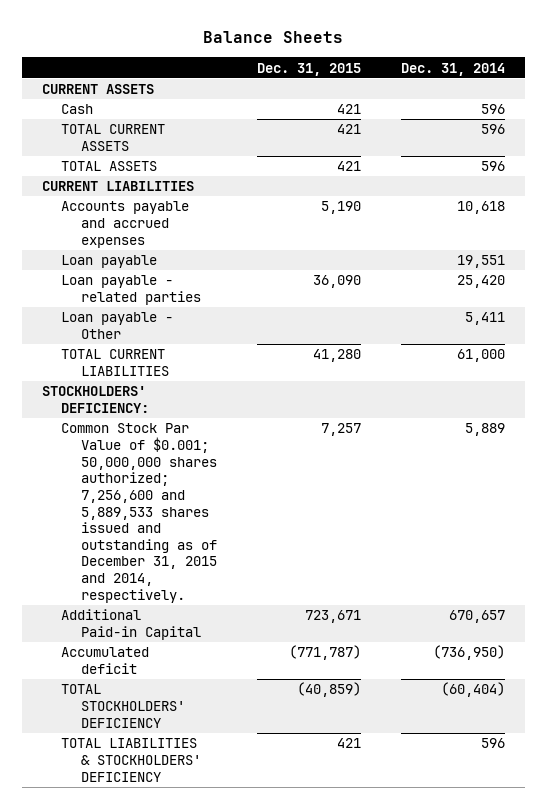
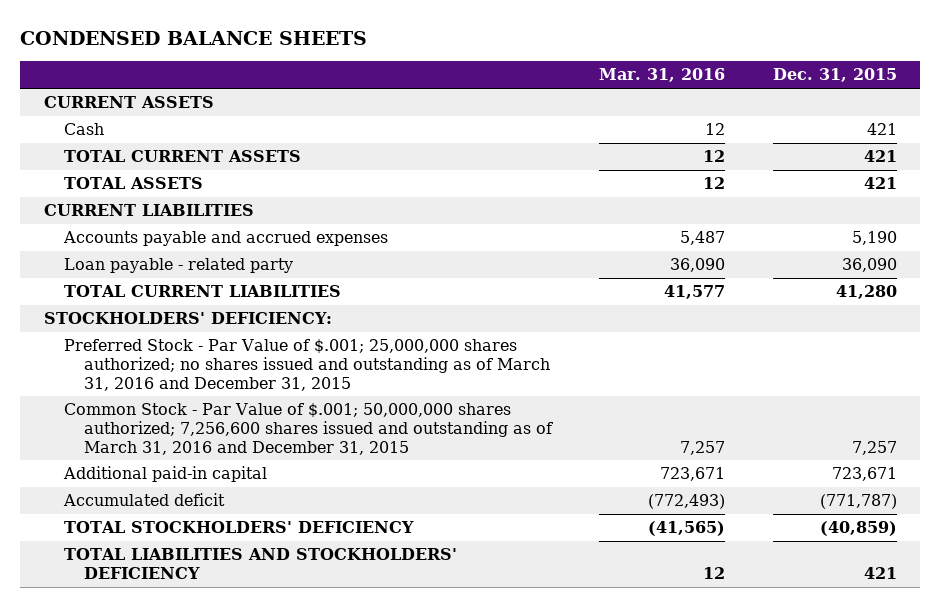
[203,31,344,44] Balance Sheets -> [20,31,368,46] CONDENSED BALANCE SHEETS
[401,62,506,76] Dec. 31, 2014 -> none
none -> [599,68,726,83] Mar. 31, 2016
[61,255,158,269] Loan payable -> none
[61,312,174,339] Loan payable - Other -> none
[61,275,201,305] Loan payable - related parties -> [63,258,293,274] Loan payable - related party
none -> [63,339,550,391] Preferred Stock - Par Value of $.001; 25,000,000 shares authorized; no shares issued and outstanding as of March 31, 2016 and December 31, 2015
[61,423,217,603] Common Stock Par Value of $0.001; 50,000,000 shares authorized; 7,256,600 and 5,889,533 shares issued and outstanding as of December 31, 2015 and 2014, respectively. -> [63,403,553,455] Common Stock - Par Value of $.001; 50,000,000 shares authorized; 7,256,600 shares issued and outstanding as of March 31, 2016 and December 31, 2015
[61,609,201,640] Additional Paid-in Capital -> [62,466,267,483] Additional paid-in capital
[61,738,201,782] TOTAL LIABILITIES & STOCKHOLDERS' DEFICIENCY -> [63,548,457,580] TOTAL LIABILITIES AND STOCKHOLDERS' DEFICIENCY

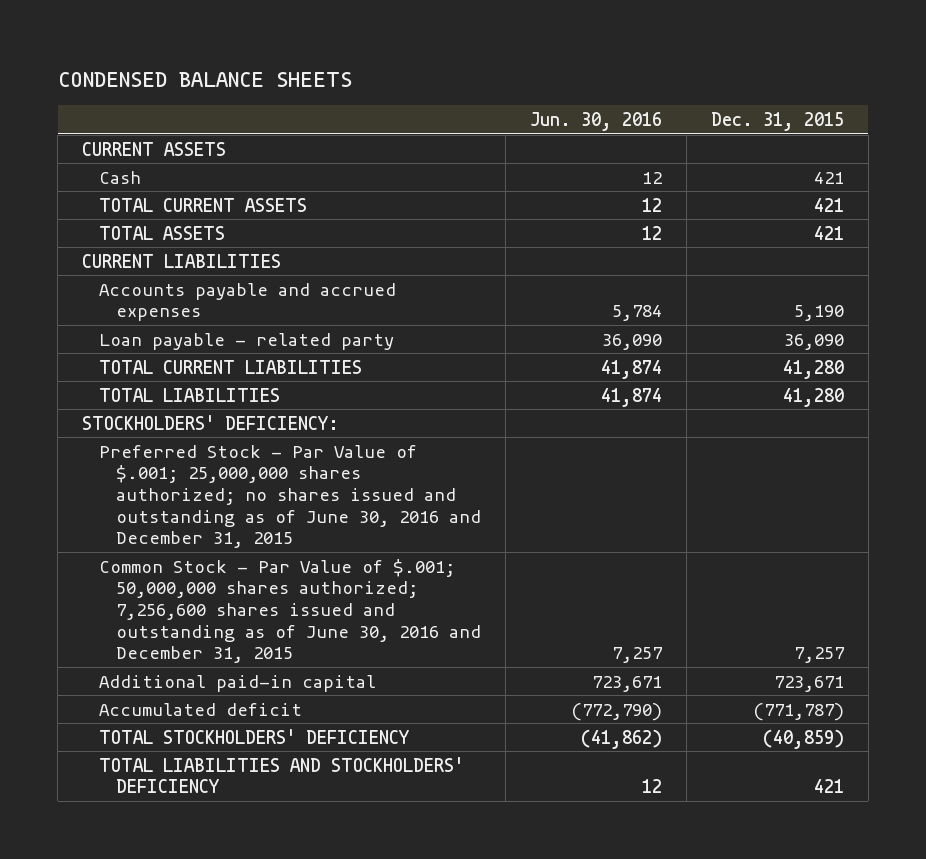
[599,68,726,83] Mar. 31, 2016 -> none
none -> [529,112,662,132] Jun. 30, 2016
none -> [98,387,280,402] TOTAL LIABILITIES
[63,339,550,391] Preferred Stock - Par Value of $.001; 25,000,000 shares authorized; no shares issued and outstanding as of March 31, 2016 and December 31, 2015 -> [98,444,481,549] Preferred Stock - Par Value of $.001; 25,000,000 shares authorized; no shares issued and outstanding as of June 30, 2016 and December 31, 2015
[63,403,553,455] Common Stock - Par Value of $.001; 50,000,000 shares authorized; 7,256,600 shares issued and outstanding as of March 31, 2016 and December 31, 2015 -> [98,558,481,664] Common Stock - Par Value of $.001; 50,000,000 shares authorized; 7,256,600 shares issued and outstanding as of June 30, 2016 and December 31, 2015

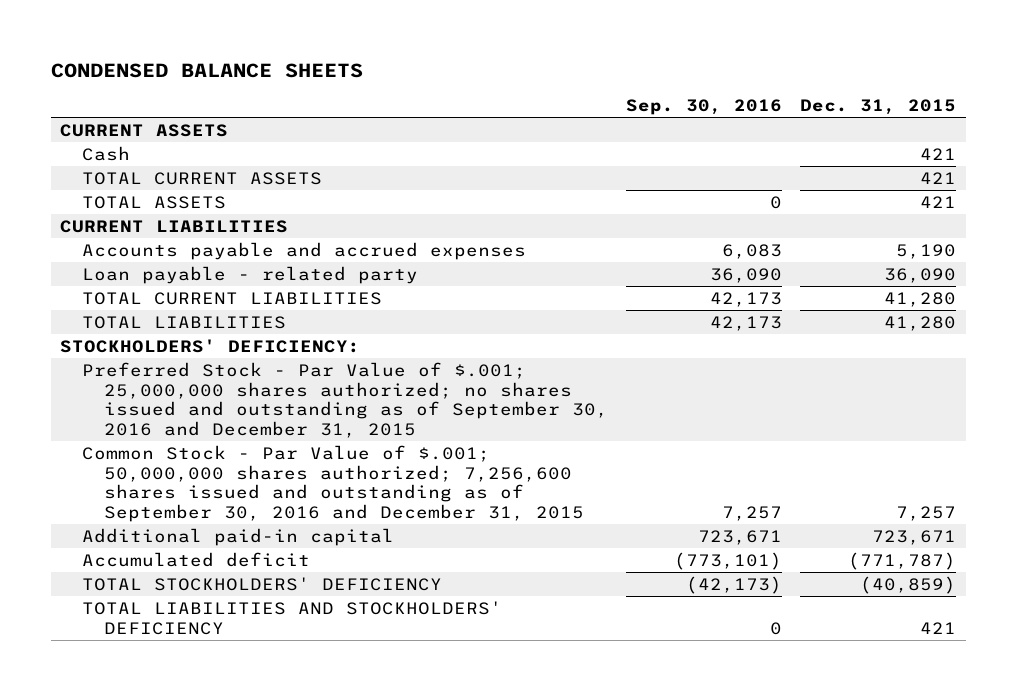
[529,112,662,132] Jun. 30, 2016 -> none
none -> [625,99,782,116] Sep. 30, 2016
[98,444,481,549] Preferred Stock - Par Value of $.001; 25,000,000 shares authorized; no shares issued and outstanding as of June 30, 2016 and December 31, 2015 -> [81,361,608,439] Preferred Stock - Par Value of $.001; 25,000,000 shares authorized; no shares issued and outstanding as of September 30, 2016 and December 31, 2015
[98,558,481,664] Common Stock - Par Value of $.001; 50,000,000 shares authorized; 7,256,600 shares issued and outstanding as of June 30, 2016 and December 31, 2015 -> [81,444,584,523] Common Stock - Par Value of $.001; 50,000,000 shares authorized; 7,256,600 shares issued and outstanding as of September 30, 2016 and December 31, 2015

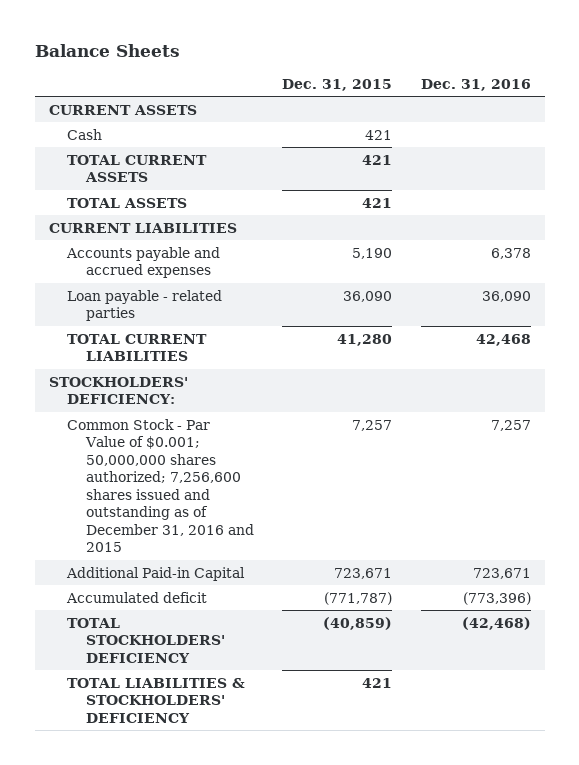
[50,62,363,78] CONDENSED BALANCE SHEETS -> [34,43,180,57] Balance Sheets
[625,99,782,116] Sep. 30, 2016 -> none
none -> [420,78,531,91] Dec. 31, 2016
[81,265,418,284] Loan payable - related party -> [67,289,223,322] Loan payable - related parties
[81,315,286,329] TOTAL LIABILITIES -> none
[81,361,608,439] Preferred Stock - Par Value of $.001; 25,000,000 shares authorized; no shares issued and outstanding as of September 30, 2016 and December 31, 2015 -> none
[81,444,584,523] Common Stock - Par Value of $.001; 50,000,000 shares authorized; 7,256,600 shares issued and outstanding as of September 30, 2016 and December 31, 2015 -> [67,418,254,553] Common Stock - Par Value of $0.001; 50,000,000 shares authorized; 7,256,600 shares issued and outstanding as of December 31, 2016 and 2015
[81,527,394,546] Additional paid-in capital -> [66,566,246,581] Additional Paid-in Capital
[81,600,502,635] TOTAL LIABILITIES AND STOCKHOLDERS' DEFICIENCY -> [67,677,246,723] TOTAL LIABILITIES & STOCKHOLDERS' DEFICIENCY

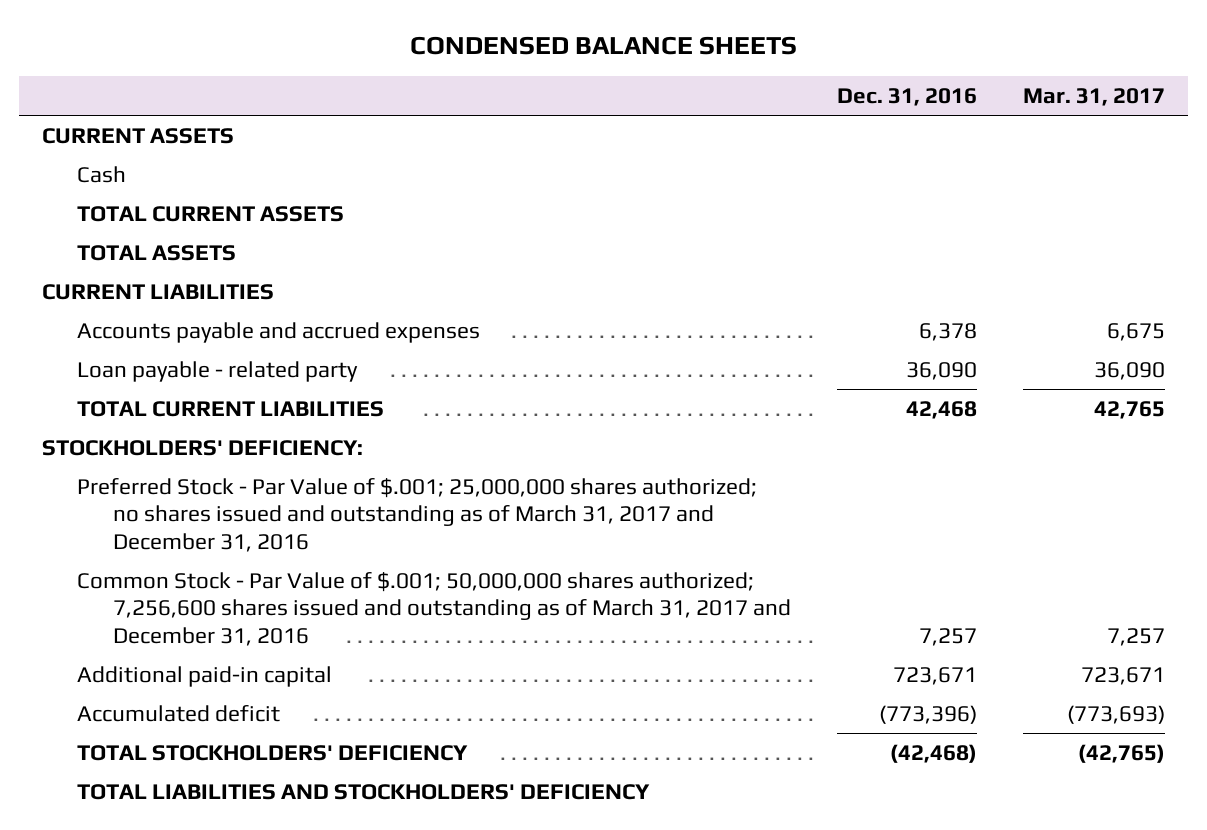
[34,43,180,57] Balance Sheets -> [409,35,797,55] CONDENSED BALANCE SHEETS
[282,78,393,91] Dec. 31, 2015 -> none
none -> [1023,87,1166,106] Mar. 31, 2017
[67,289,223,322] Loan payable - related parties -> [77,360,359,382] Loan payable - related party
none -> [77,477,758,552] Preferred Stock - Par Value of $.001; 25,000,000 shares authorized; no shares issued and outstanding as of March 31, 2017 and December 31, 2016
[67,418,254,553] Common Stock - Par Value of $0.001; 50,000,000 shares authorized; 7,256,600 shares issued and outstanding as of December 31, 2016 and 2015 -> [77,571,791,646] Common Stock - Par Value of $.001; 50,000,000 shares authorized; 7,256,600 shares issued and outstanding as of March 31, 2017 and December 31, 2016
[66,566,246,581] Additional Paid-in Capital -> [77,665,333,687] Additional paid-in capital
[67,677,246,723] TOTAL LIABILITIES & STOCKHOLDERS' DEFICIENCY -> [77,783,651,800] TOTAL LIABILITIES AND STOCKHOLDERS' DEFICIENCY

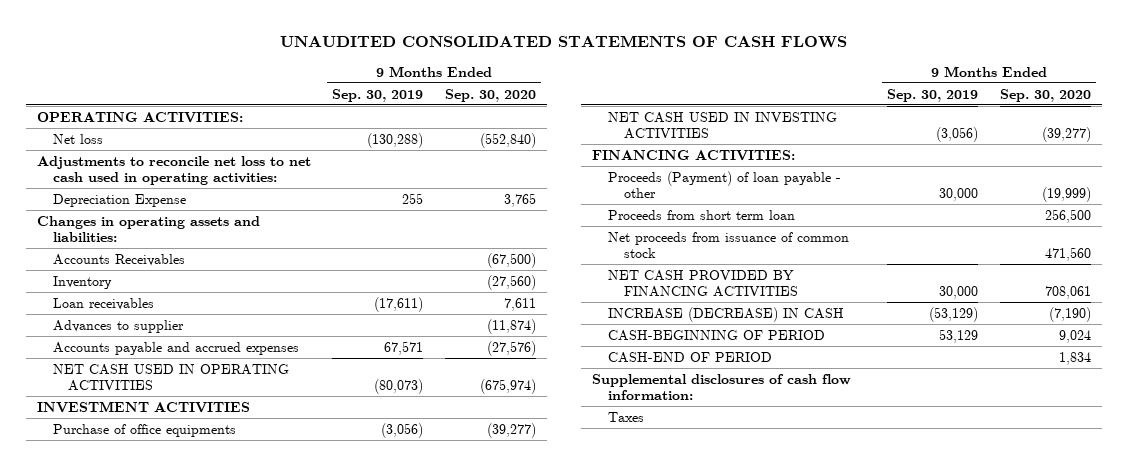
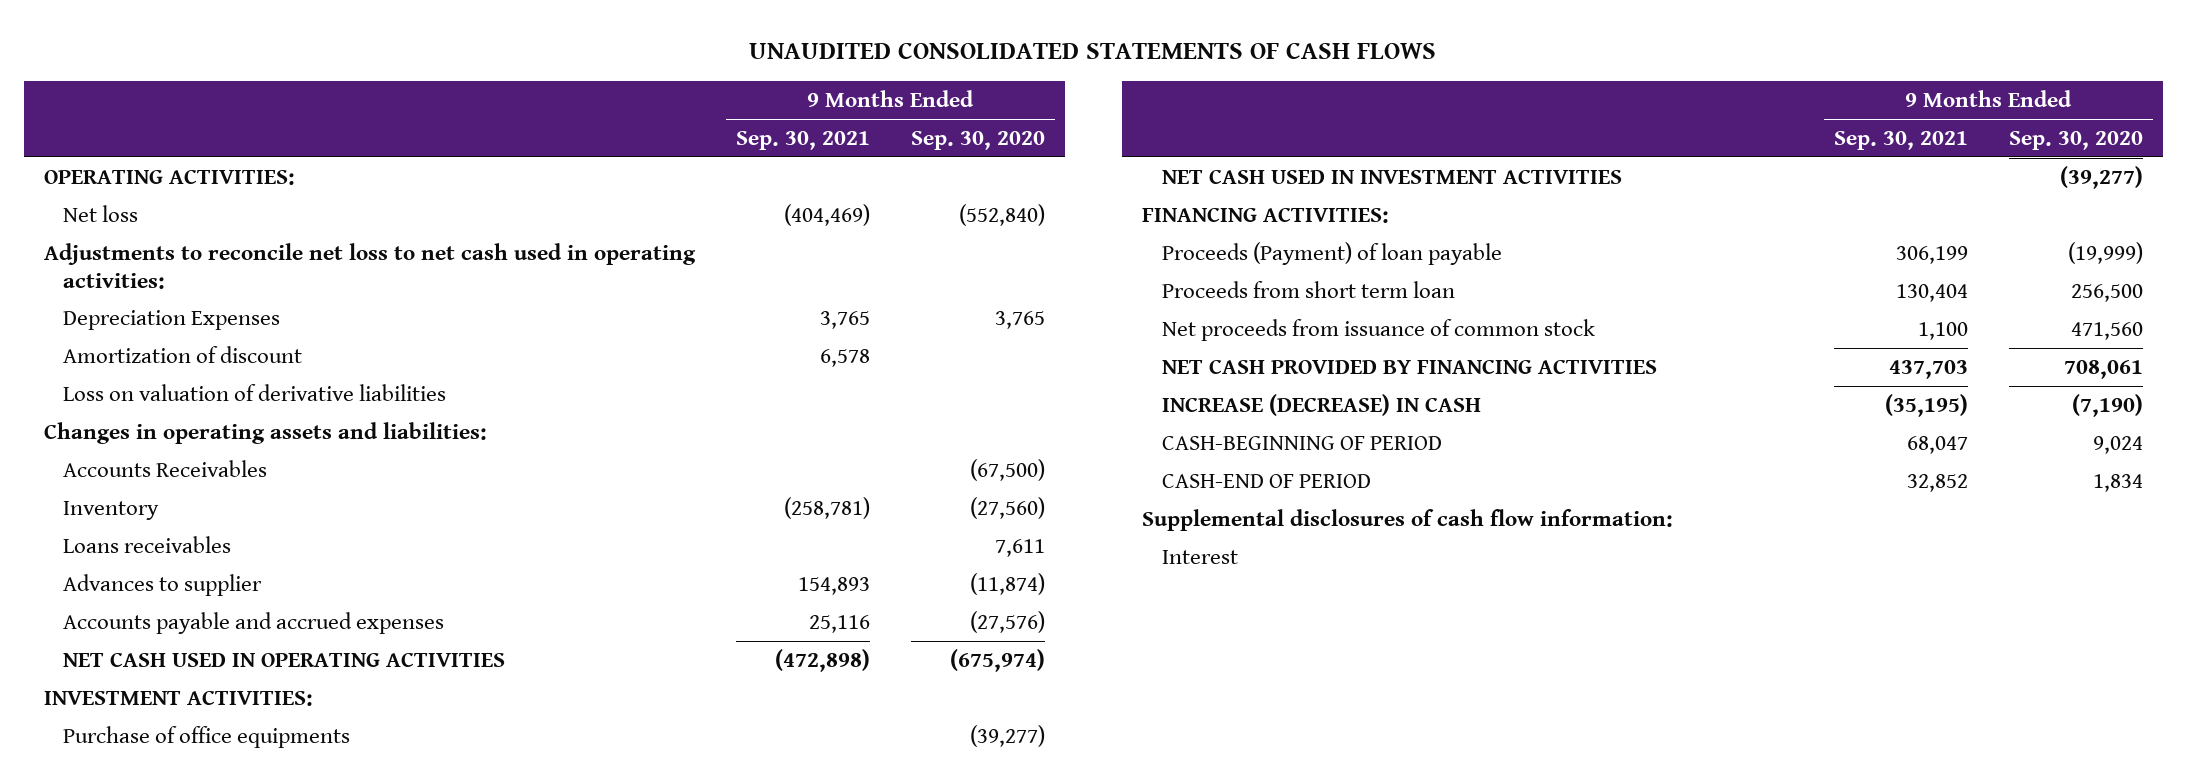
[332,88,424,102] Sep. 30, 2019 -> none
none -> [735,131,870,151] Sep. 30, 2021
[52,193,186,207] Depreciation Expense -> [63,309,281,330] Depreciation Expenses
none -> [63,345,303,363] Amortization of discount
none -> [63,383,447,401] Loss on valuation of derivative liabilities
[52,297,154,310] Loan receivables -> [63,535,232,553] Loans receivables
[36,400,250,413] INVESTMENT ACTIVITIES -> [43,689,313,706] INVESTMENT ACTIVITIES:
[607,111,837,139] NET CASH USED IN INVESTING ACTIVITIES -> [1161,168,1622,184] NET CASH USED IN INVESTMENT ACTIVITIES
[607,170,841,198] Proceeds (Payment) of loan payable - other -> [1161,241,1502,265] Proceeds (Payment) of loan payable
[607,411,644,422] Taxes -> none
none -> [1161,549,1238,564] Interest

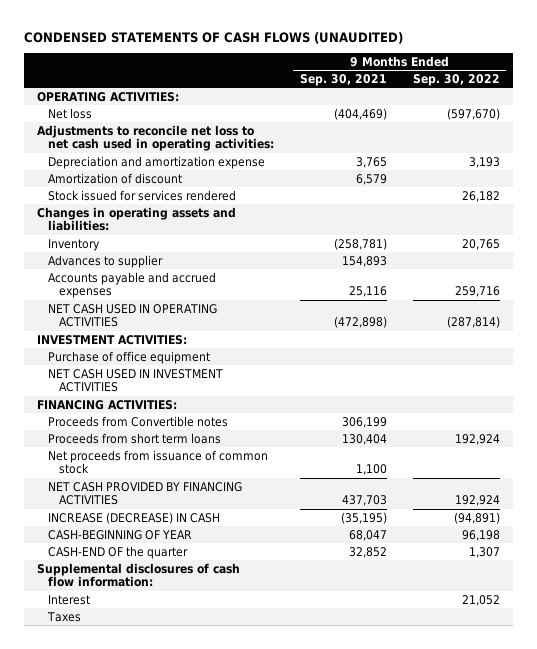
[749,41,1437,59] UNAUDITED CONSOLIDATED STATEMENTS OF CASH FLOWS -> [23,31,403,44] CONDENSED STATEMENTS OF CASH FLOWS (UNAUDITED)
[910,131,1045,151] Sep. 30, 2020 -> none
none -> [412,73,500,86] Sep. 30, 2022
[63,383,447,401] Loss on valuation of derivative liabilities -> none
[63,309,281,330] Depreciation Expenses -> [47,155,265,169] Depreciation and amortization expense
[819,348,870,367] 6,578 -> [355,173,387,185] 6,579
none -> [47,189,236,201] Stock issued for services rendered
[63,459,268,477] Accounts Receivables -> none
[63,535,232,553] Loans receivables -> none
[63,725,351,748] Purchase of office equipments -> [47,350,210,364] Purchase of office equipment
[1161,241,1502,265] Proceeds (Payment) of loan payable -> [47,415,228,427] Proceeds from Convertible notes
[1161,280,1455,298] Proceeds from short term loan -> [47,432,221,444] Proceeds from short term loans
[1161,435,1442,450] CASH-BEGINNING OF PERIOD -> [47,529,192,540] CASH-BEGINNING OF YEAR
[1161,473,1371,488] CASH-END OF PERIOD -> [47,545,188,559] CASH-END OF the quarter
none -> [46,611,81,622] Taxes

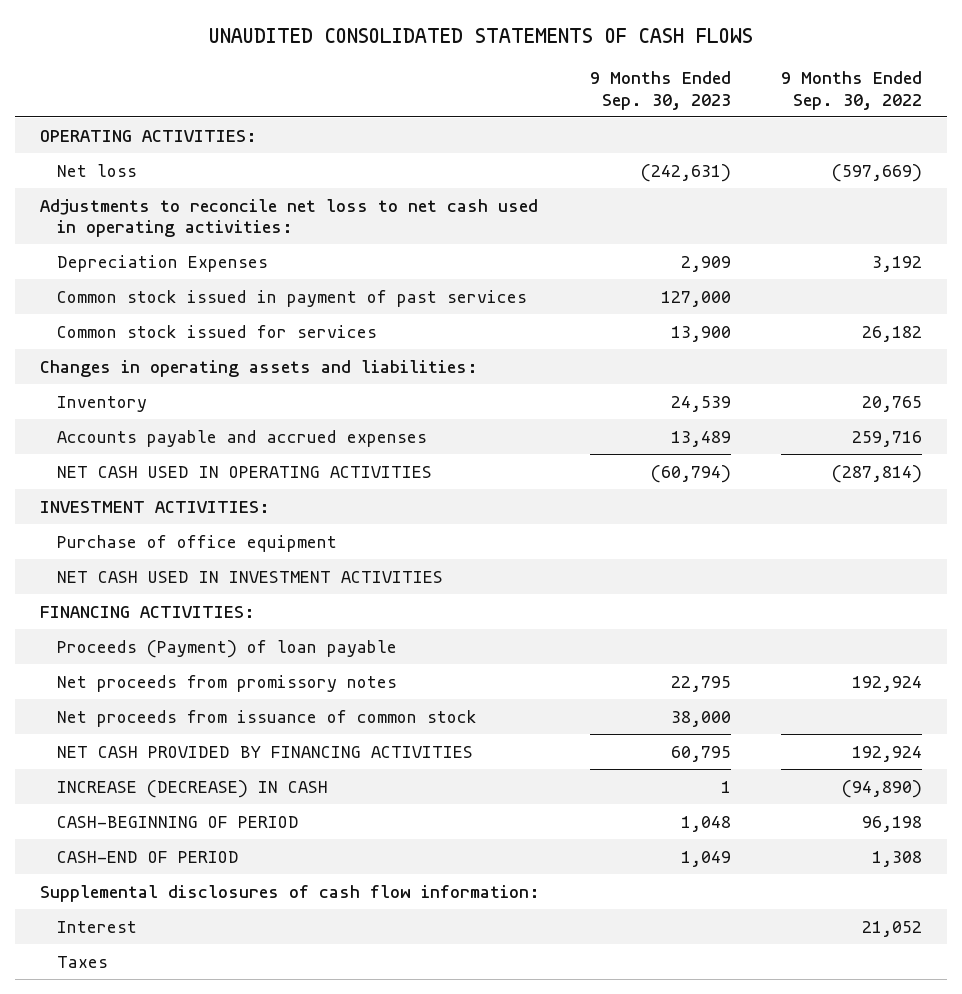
[23,31,403,44] CONDENSED STATEMENTS OF CASH FLOWS (UNAUDITED) -> [209,28,754,44] UNAUDITED CONSOLIDATED STATEMENTS OF CASH FLOWS
[299,73,387,86] Sep. 30, 2021 -> none
none -> [590,71,732,110] 9 Months Ended Sep. 30, 2023
[446,107,500,120] (597,670) -> [832,163,923,182] (597,669)
[47,172,182,184] Amortization of discount -> none
[47,155,265,169] Depreciation and amortization expense -> [57,254,269,272] Depreciation Expenses
[468,156,500,168] 3,193 -> [872,255,923,272] 3,192
none -> [57,289,528,307] Common stock issued in payment of past services
[47,189,236,201] Stock issued for services rendered -> [57,324,378,338] Common stock issued for services
[47,254,163,268] Advances to supplier -> none
[47,415,228,427] Proceeds from Convertible notes -> none
none -> [57,639,398,658] Proceeds (Payment) of loan payable
[47,432,221,444] Proceeds from short term loans -> [57,674,398,692] Net proceeds from promissory notes
[453,511,500,524] (94,891) -> [842,779,923,798] (94,890)
[47,529,192,540] CASH-BEGINNING OF YEAR -> [57,815,300,828] CASH-BEGINNING OF PERIOD
[47,545,188,559] CASH-END OF the quarter -> [57,850,240,863] CASH-END OF PERIOD
[468,546,500,558] 1,307 -> [872,850,923,867] 1,308

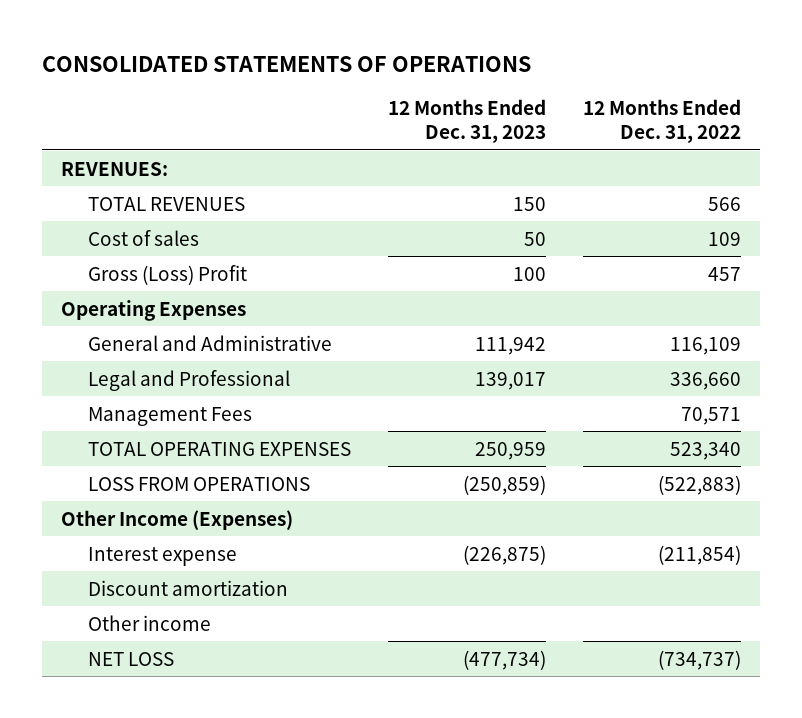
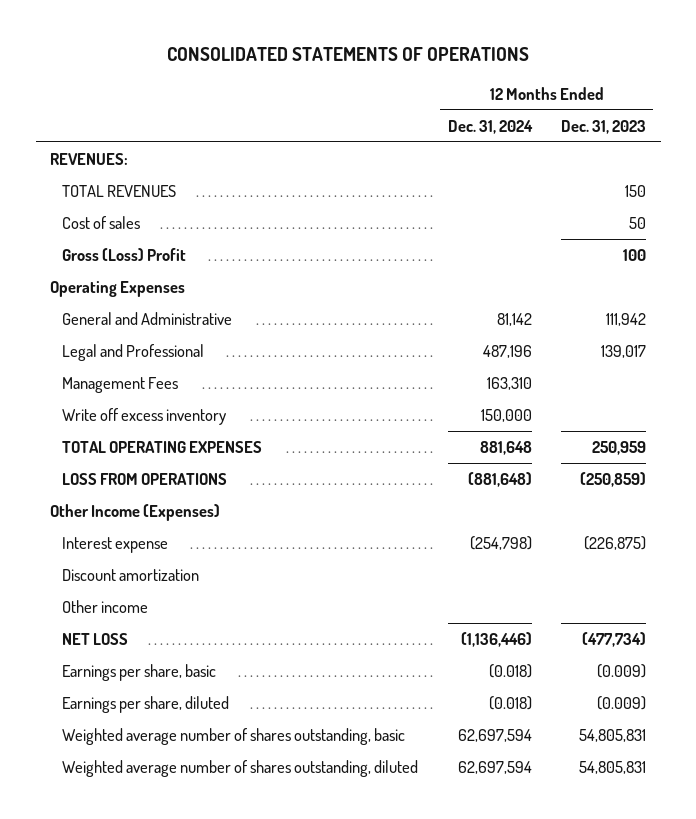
[583,99,742,143] 12 Months Ended Dec. 31, 2022 -> none
none -> [447,119,533,134] Dec. 31, 2024
none -> [62,408,227,426] Write off excess inventory
none -> [62,664,217,682] Earnings per share, basic
none -> [62,696,230,714] Earnings per share, diluted
none -> [62,728,406,746] Weighted average number of shares outstanding, basic
none -> [62,760,419,778] Weighted average number of shares outstanding, diluted

